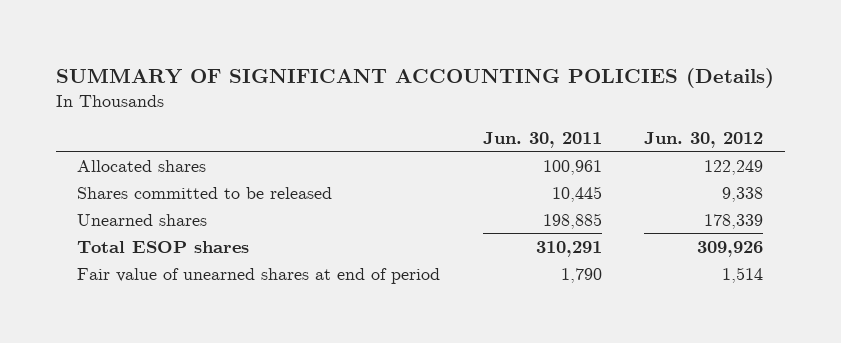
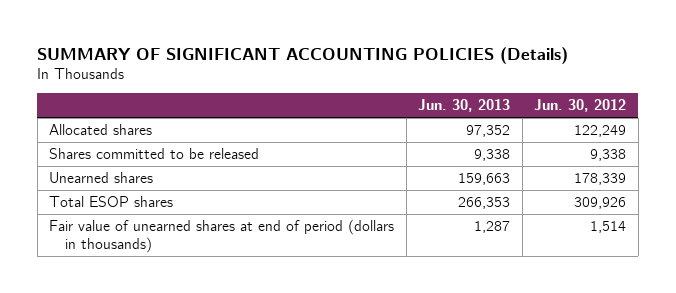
[482,131,602,148] Jun. 30, 2011 -> none
none -> [418,99,511,113] Jun. 30, 2013
[77,267,441,284] Fair value of unearned shares at end of period -> [49,218,395,253] Fair value of unearned shares at end of period (dollars in thousands)

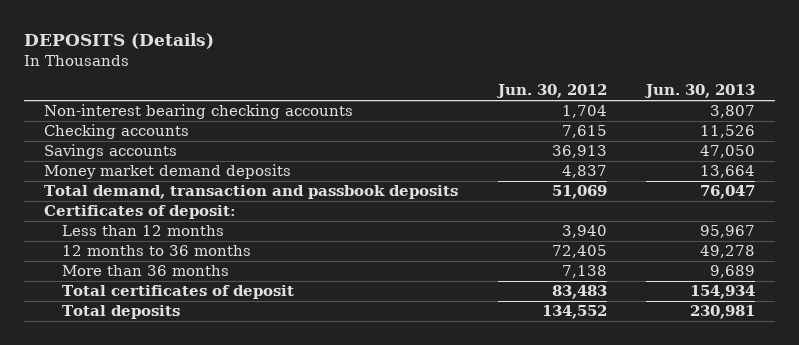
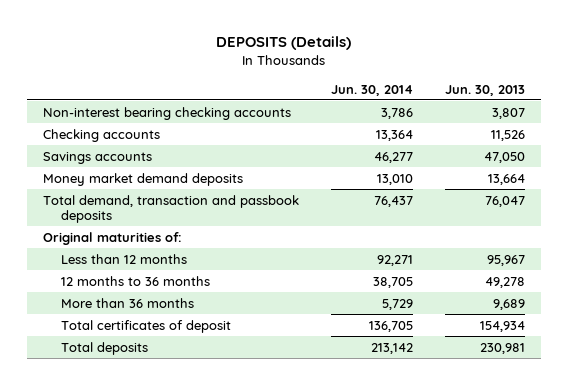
[495,84,607,99] Jun. 30, 2012 -> none
none -> [331,84,414,96] Jun. 30, 2014
[44,205,237,220] Certificates of deposit: -> [43,231,183,245] Original maturities of:

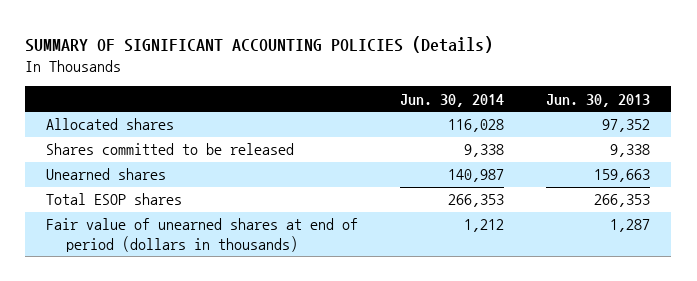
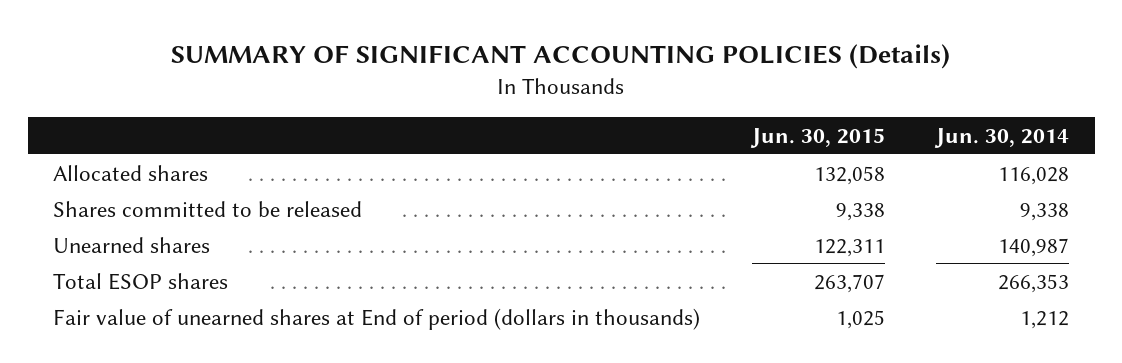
[546,93,651,107] Jun. 30, 2013 -> none
none -> [749,128,885,149] Jun. 30, 2015
[46,218,359,252] Fair value of unearned shares at end of period (dollars in thousands) -> [53,307,701,330] Fair value of unearned shares at End of period (dollars in thousands)

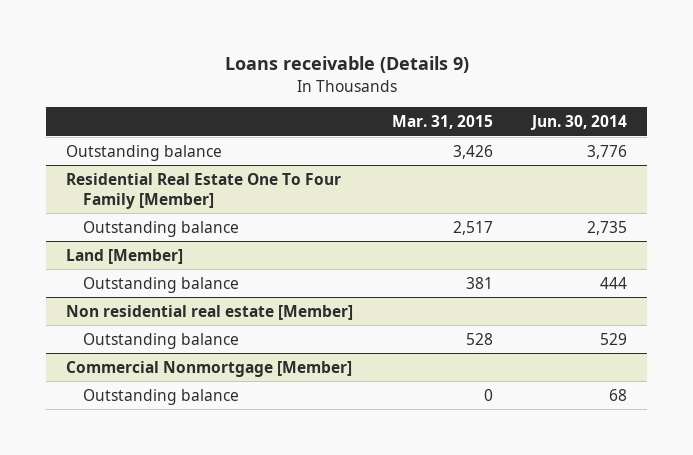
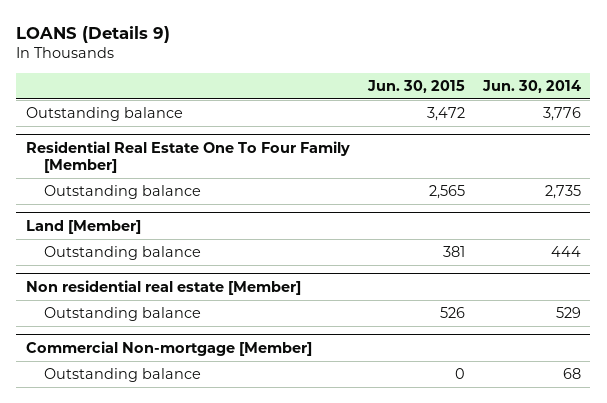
[224,56,469,74] Loans receivable (Details 9) -> [16,25,171,43] LOANS (Details 9)
[392,115,494,130] Mar. 31, 2015 -> none
none -> [366,79,465,93] Jun. 30, 2015
[65,360,352,377] Commercial Nonmortgage [Member] -> [25,340,312,356] Commercial Non-mortgage [Member]

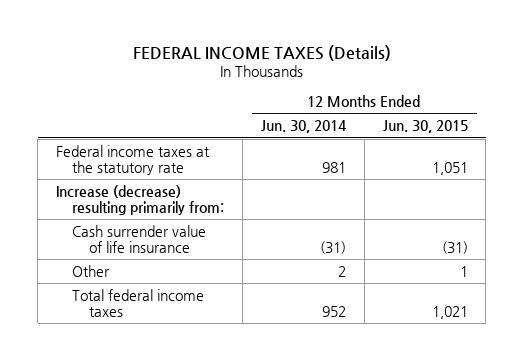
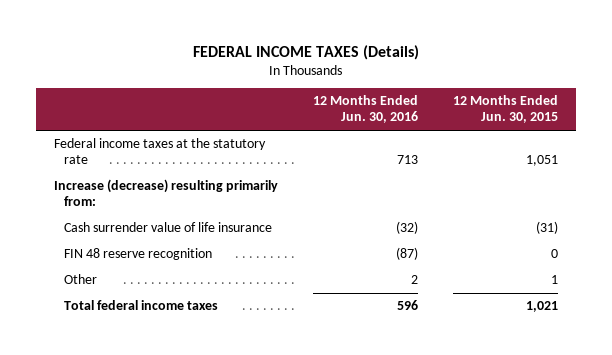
[260,120,347,134] Jun. 30, 2014 -> none
none -> [312,95,418,124] 12 Months Ended Jun. 30, 2016
none -> [64,248,213,261] FIN 48 reserve recognition

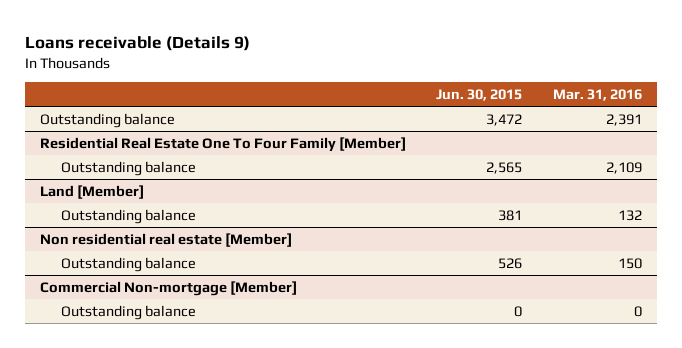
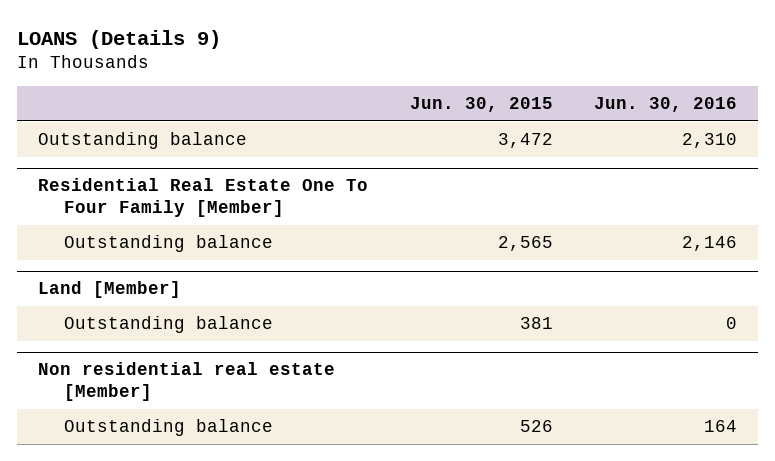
[25,35,251,51] Loans receivable (Details 9) -> [17,29,222,49] LOANS (Details 9)
[552,89,642,102] Mar. 31, 2016 -> none
none -> [594,97,738,113] Jun. 30, 2016
[40,280,298,296] Commercial Non-mortgage [Member] -> none
[61,304,197,320] Outstanding balance -> none

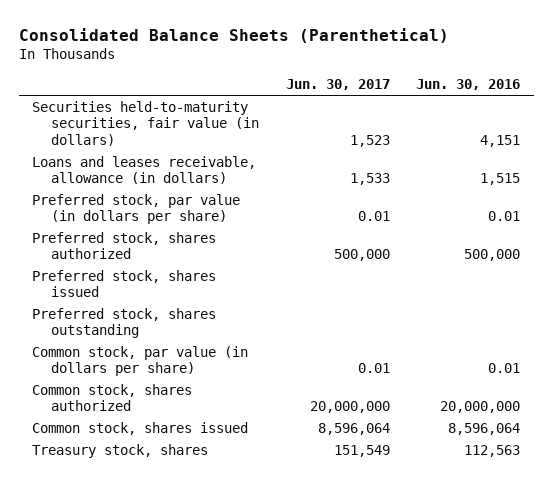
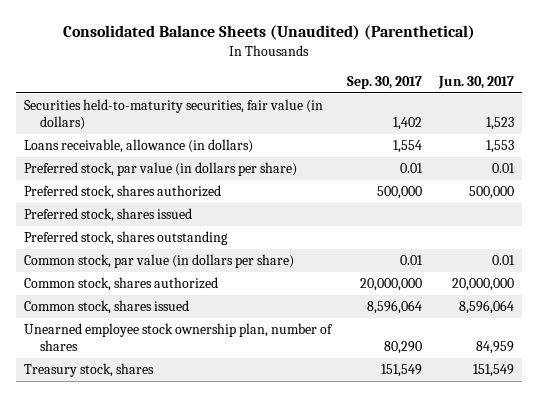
[19,27,450,43] Consolidated Balance Sheets (Parenthetical) -> [62,25,475,41] Consolidated Balance Sheets (Unaudited) (Parenthetical)
[416,79,521,91] Jun. 30, 2016 -> none
none -> [347,75,423,89] Sep. 30, 2017
[32,156,257,185] Loans and leases receivable, allowance (in dollars) -> [23,139,253,154] Loans receivable, allowance (in dollars)
[349,173,390,186] 1,533 -> [485,140,514,154] 1,553
none -> [23,323,333,352] Unearned employee stock ownership plan, number of shares

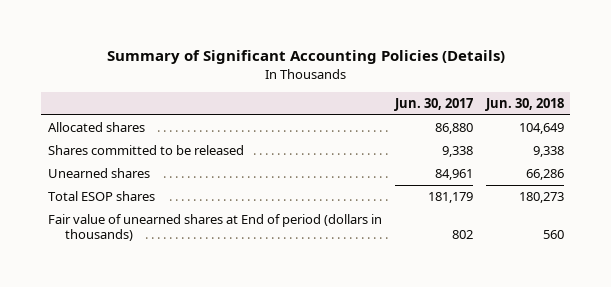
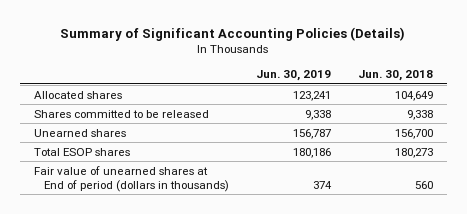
[393,97,473,111] Jun. 30, 2017 -> none
none -> [256,70,332,82] Jun. 30, 2019
[525,169,564,181] 66,286 -> [395,128,434,139] 156,700

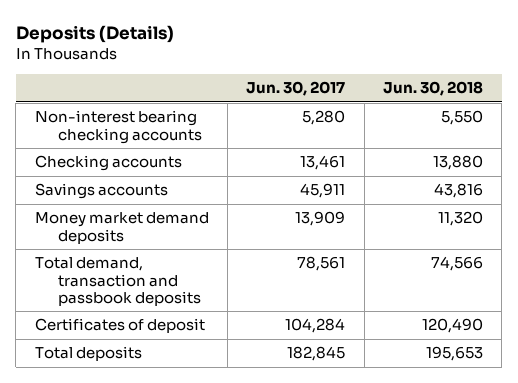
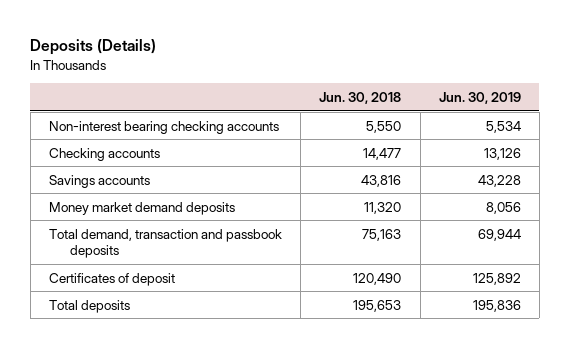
[246,81,346,97] Jun. 30, 2017 -> none
none -> [438,92,521,105] Jun. 30, 2019
[433,155,484,171] 13,880 -> [363,147,402,160] 14,477
[431,256,484,272] 74,566 -> [362,228,402,241] 75,163

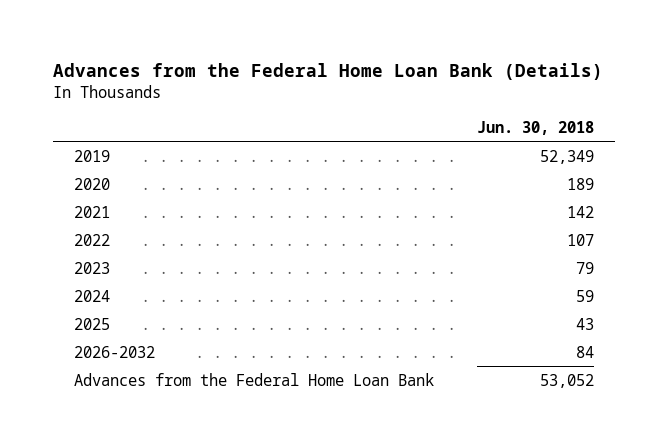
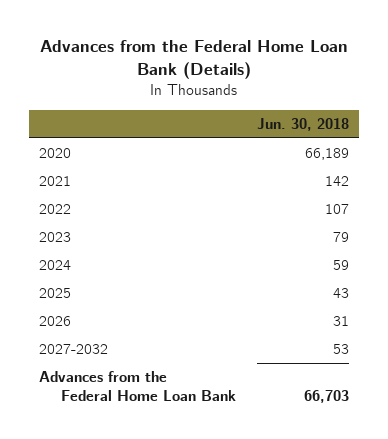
[74,149,111,162] 2019 -> none
[566,177,594,190] 189 -> [304,148,349,161] 66,189
[74,345,156,358] 2026-2032 -> [39,316,72,327] 2026
[575,345,594,358] 84 -> [332,316,349,327] 31
none -> [39,344,109,355] 2027-2032
[539,373,594,388] 53,052 -> [303,389,349,403] 66,703

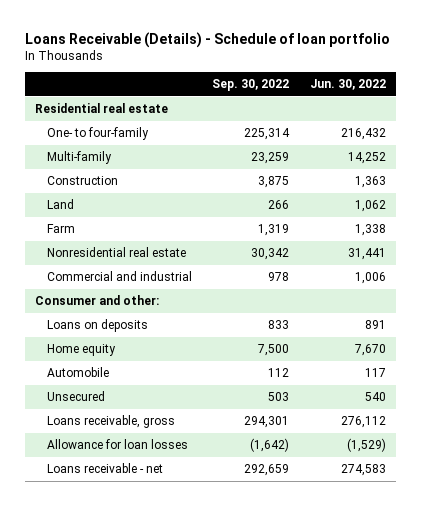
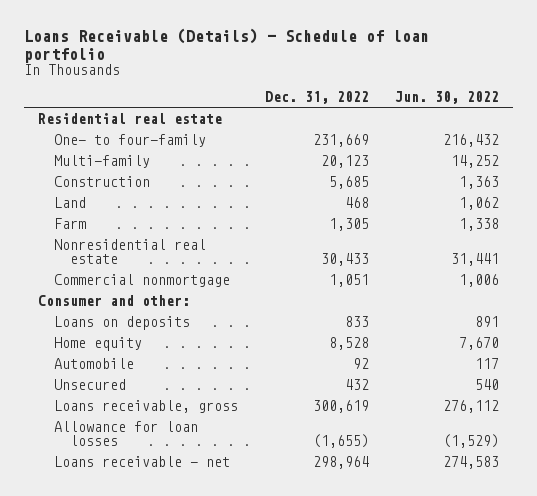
[212,79,290,92] Sep. 30, 2022 -> none
none -> [264,91,369,105] Dec. 31, 2022
[46,271,192,282] Commercial and industrial -> [54,273,231,287] Commercial nonmortgage

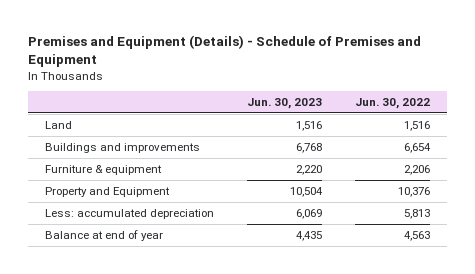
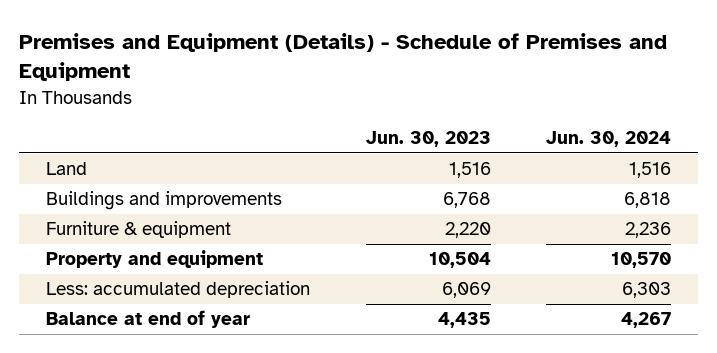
[355,98,431,110] Jun. 30, 2022 -> none
none -> [545,131,671,148] Jun. 30, 2024
[44,187,170,198] Property and Equipment -> [46,250,264,269] Property and equipment

